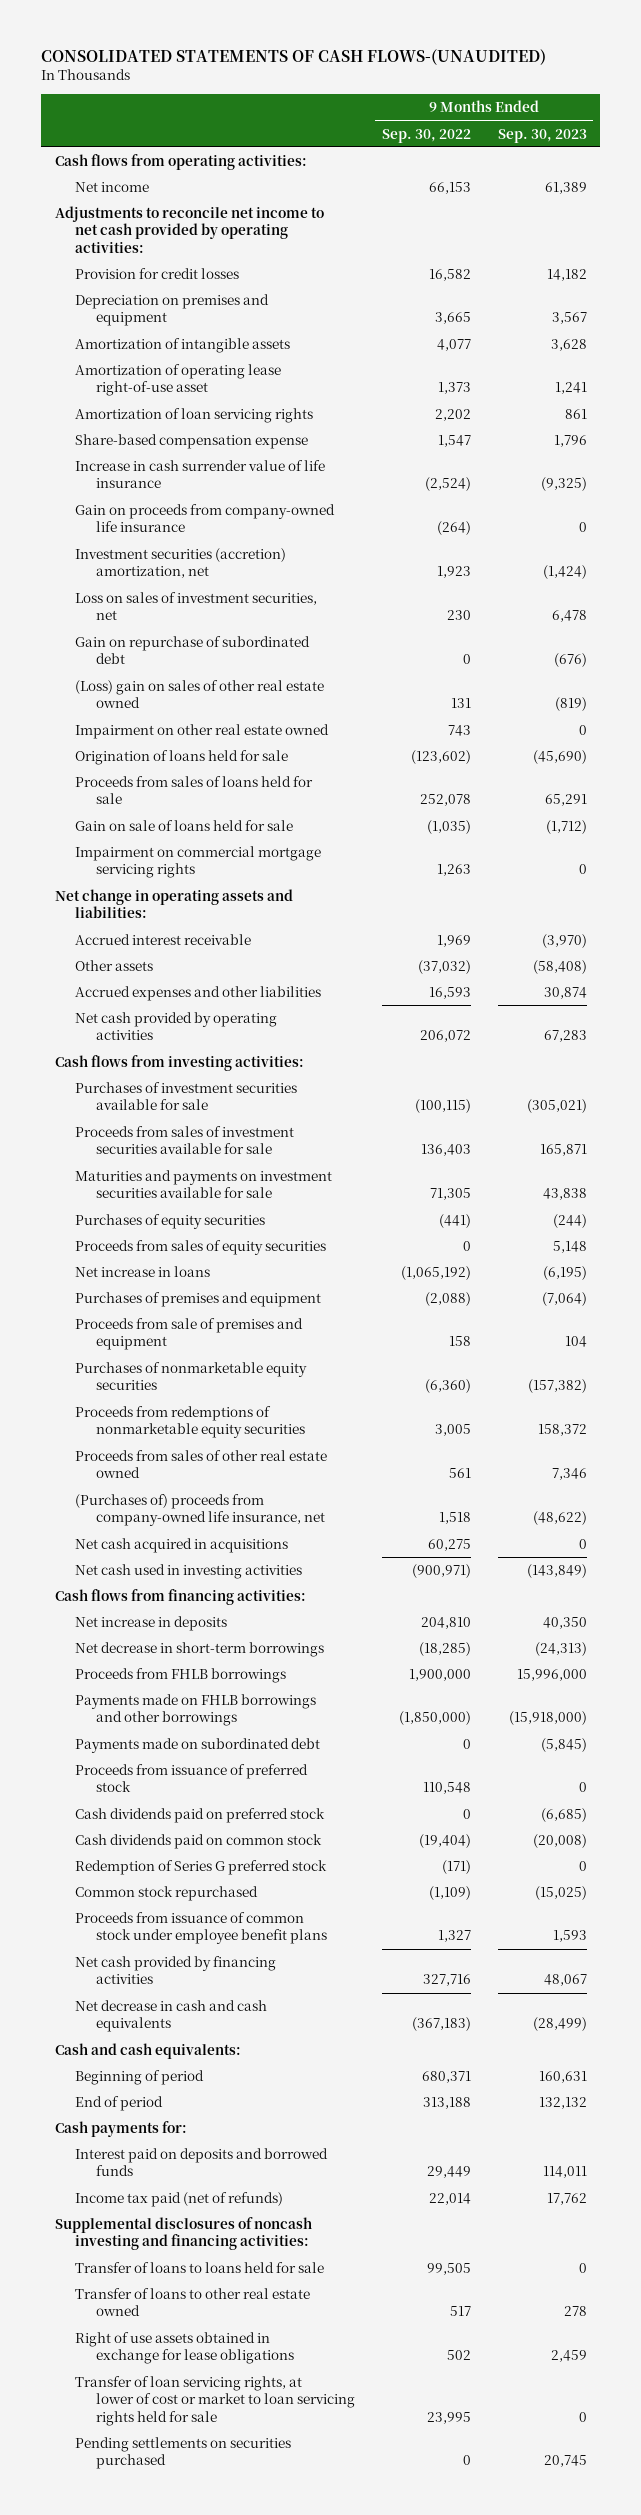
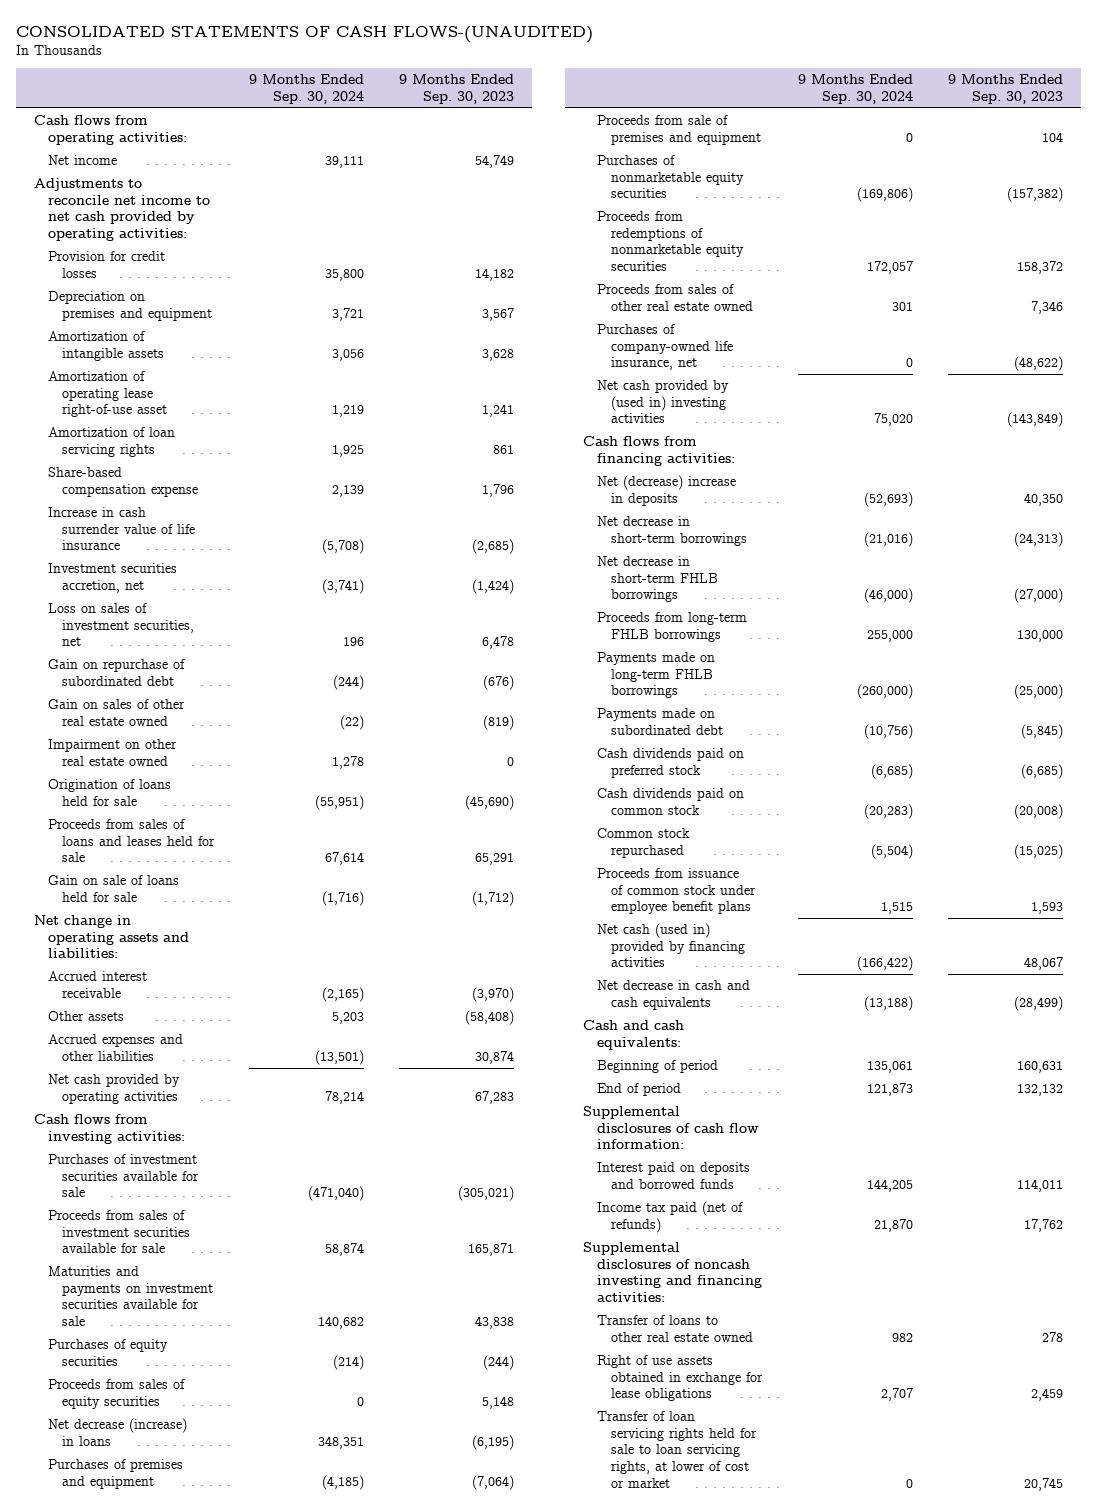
[381,128,471,143] Sep. 30, 2022 -> none
none -> [249,74,365,104] 9 Months Ended Sep. 30, 2024
[544,182,587,195] 61,389 -> [475,155,515,169] 54,749
[75,504,336,533] Gain on proceeds from company-owned life insurance -> none
[540,477,587,492] (9,325) -> [472,539,515,555] (2,685)
[75,548,287,579] Investment securities (accretion) amortization, net -> [47,563,177,593] Investment securities accretion, net
[75,680,325,709] (Loss) gain on sales of other real estate owned -> [47,699,185,726] Gain on sales of other real estate owned
[75,776,314,805] Proceeds from sales of loans held for sale -> [47,819,215,863] Proceeds from sales of loans and leases held for sale
[75,846,322,879] Impairment on commercial mortgage servicing rights -> none
[75,1266,211,1278] Net increase in loans -> [47,1418,187,1446] Net decrease (increase) in loans
[75,1538,289,1554] Net cash acquired in acquisitions -> none
[75,1494,325,1527] (Purchases of) proceeds from company-owned life insurance, net -> [596,324,733,371] Purchases of company-owned life insurance, net
[75,1564,303,1580] Net cash used in investing activities -> [596,380,729,424] Net cash provided by (used in) investing activities
[75,1616,228,1632] Net increase in deposits -> [596,475,736,506] Net (decrease) increase in deposits
none -> [596,556,718,603] Net decrease in short-term FHLB borrowings
[75,1668,287,1684] Proceeds from FHLB borrowings -> [596,612,747,642] Proceeds from long-term FHLB borrowings
[516,1669,587,1682] 15,996,000 -> [1017,629,1064,642] 130,000
[75,1694,317,1727] Payments made on FHLB borrowings and other borrowings -> [596,652,715,699] Payments made on long-term FHLB borrowings
[508,1711,587,1726] (15,918,000) -> [1014,684,1064,700] (25,000)
[75,1764,309,1793] Proceeds from issuance of preferred stock -> none
[75,1860,328,1876] Redemption of Series G preferred stock -> none
[75,1956,277,1985] Net cash provided by financing activities -> [596,923,745,968] Net cash (used in) provided by financing activities
[54,2121,187,2138] Cash payments for: -> [582,1106,759,1150] Supplemental disclosures of cash flow information:
[75,2262,325,2274] Transfer of loans to loans held for sale -> none
[75,2437,292,2470] Pending settlements on securities purchased -> none
[75,2376,355,2426] Transfer of loan servicing rights, at lower of cost or market to loan servicing rights held for sale -> [596,1411,757,1488] Transfer of loan servicing rights held for sale to loan servicing rights, at lower of cost or market
[578,2411,587,2422] 0 -> [1024,1477,1064,1491] 20,745

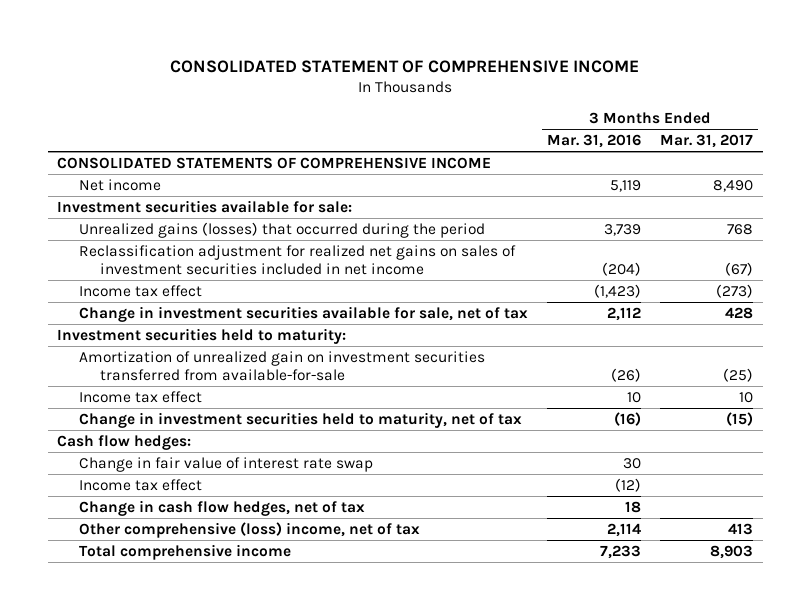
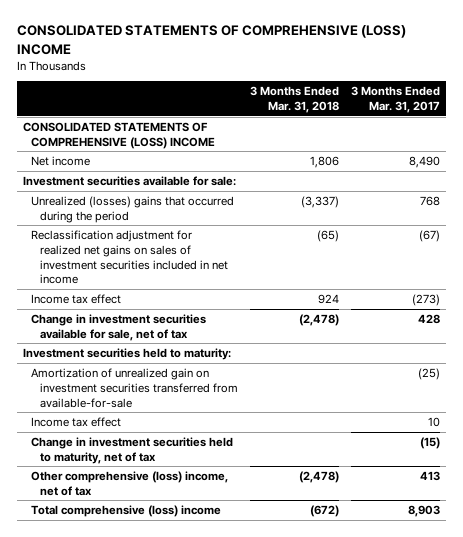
[170,59,640,73] CONSOLIDATED STATEMENT OF COMPREHENSIVE INCOME -> [17,25,407,55] CONSOLIDATED STATEMENTS OF COMPREHENSIVE (LOSS) INCOME
[546,134,641,149] Mar. 31, 2016 -> none
none -> [249,86,339,114] 3 Months Ended Mar. 31, 2018
[57,156,492,169] CONSOLIDATED STATEMENTS OF COMPREHENSIVE INCOME -> [23,121,216,149] CONSOLIDATED STATEMENTS OF COMPREHENSIVE (LOSS) INCOME
[78,221,485,238] Unrealized gains (losses) that occurred during the period -> [31,195,235,223] Unrealized (losses) gains that occurred during the period
[57,434,192,450] Cash flow hedges: -> none
[78,456,373,472] Change in fair value of interest rate swap -> none
[78,478,202,491] Income tax effect -> none
[78,499,365,516] Change in cash flow hedges, net of tax -> none
[78,543,291,560] Total comprehensive income -> [31,504,222,517] Total comprehensive (loss) income

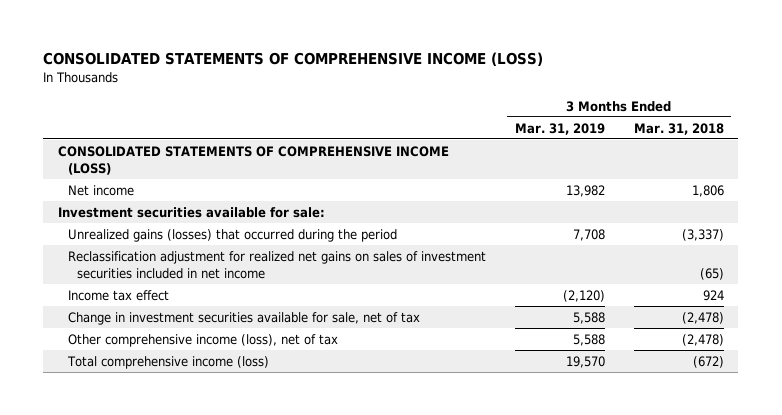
[17,25,407,55] CONSOLIDATED STATEMENTS OF COMPREHENSIVE (LOSS) INCOME -> [43,51,544,66] CONSOLIDATED STATEMENTS OF COMPREHENSIVE INCOME (LOSS)
[350,86,440,114] 3 Months Ended Mar. 31, 2017 -> none
none -> [514,122,605,135] Mar. 31, 2019
[23,121,216,149] CONSOLIDATED STATEMENTS OF COMPREHENSIVE (LOSS) INCOME -> [57,145,449,175] CONSOLIDATED STATEMENTS OF COMPREHENSIVE INCOME (LOSS)
[31,195,235,223] Unrealized (losses) gains that occurred during the period -> [67,228,397,242] Unrealized gains (losses) that occurred during the period
[23,347,232,360] Investment securities held to maturity: -> none
[31,367,238,408] Amortization of unrealized gain on investment securities transferred from available-for-sale -> none
[31,416,122,427] Income tax effect -> none
[31,436,234,464] Change in investment securities held to maturity, net of tax -> none
[31,470,229,496] Other comprehensive (loss) income, net of tax -> [67,333,338,347] Other comprehensive income (loss), net of tax
[31,504,222,517] Total comprehensive (loss) income -> [66,355,269,369] Total comprehensive income (loss)

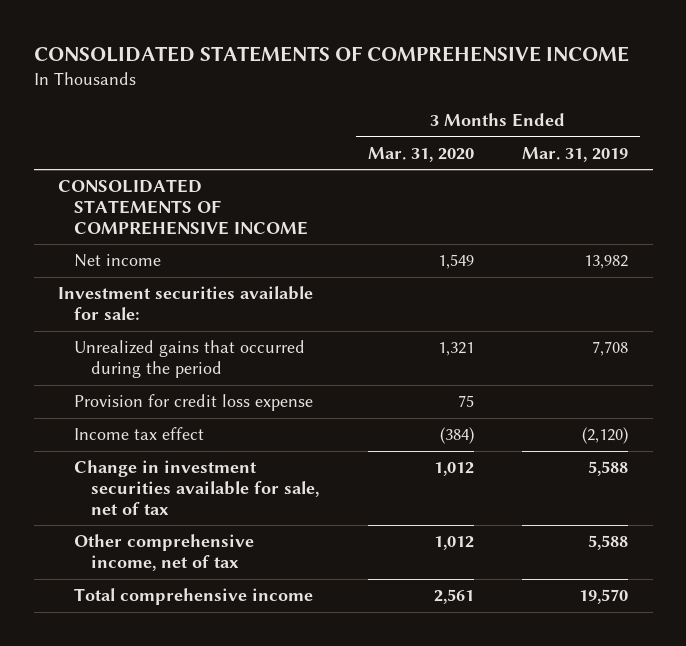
[43,51,544,66] CONSOLIDATED STATEMENTS OF COMPREHENSIVE INCOME (LOSS) -> [33,46,629,63] CONSOLIDATED STATEMENTS OF COMPREHENSIVE INCOME
[633,122,724,135] Mar. 31, 2018 -> none
none -> [367,146,474,162] Mar. 31, 2020
[57,145,449,175] CONSOLIDATED STATEMENTS OF COMPREHENSIVE INCOME (LOSS) -> [57,179,309,235] CONSOLIDATED STATEMENTS OF COMPREHENSIVE INCOME
[67,250,486,279] Reclassification adjustment for realized net gains on sales of investment securities included in net income -> none
[67,228,397,242] Unrealized gains (losses) that occurred during the period -> [74,340,306,378] Unrealized gains that occurred during the period
none -> [74,394,314,412] Provision for credit loss expense
[67,333,338,347] Other comprehensive income (loss), net of tax -> [74,534,255,571] Other comprehensive income, net of tax
[66,355,269,369] Total comprehensive income (loss) -> [74,588,314,606] Total comprehensive income

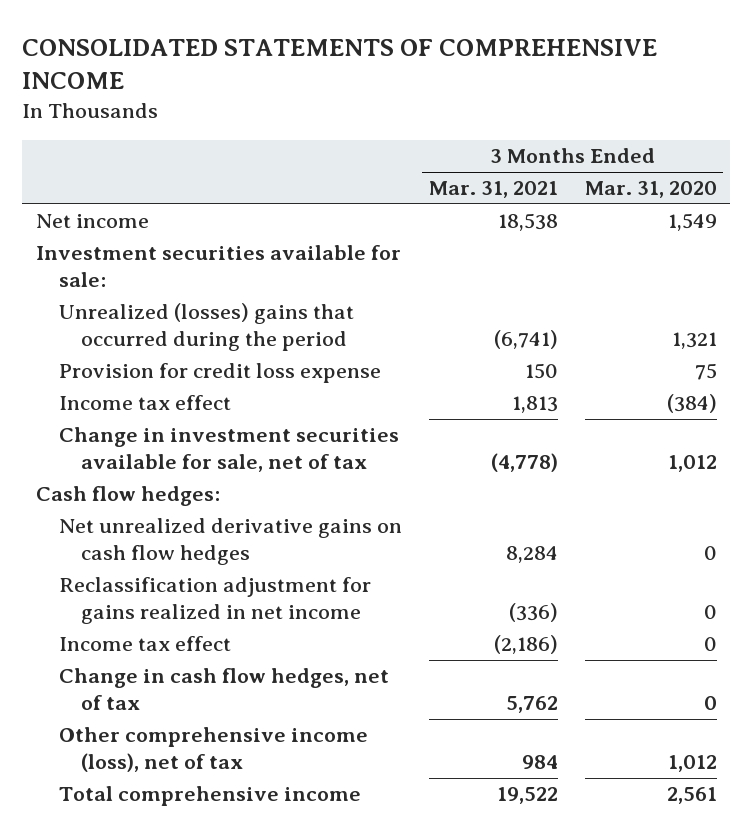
[522,146,629,162] Mar. 31, 2019 -> none
none -> [428,181,558,199] Mar. 31, 2021
[57,179,309,235] CONSOLIDATED STATEMENTS OF COMPREHENSIVE INCOME -> none
[74,340,306,378] Unrealized gains that occurred during the period -> [58,303,354,352] Unrealized (losses) gains that occurred during the period
none -> [35,486,220,507] Cash flow hedges:
none -> [58,518,402,566] Net unrealized derivative gains on cash flow hedges
none -> [58,577,371,625] Reclassification adjustment for gains realized in net income
none -> [58,636,231,652] Income tax effect
none -> [58,668,389,711] Change in cash flow hedges, net of tax
[74,534,255,571] Other comprehensive income, net of tax -> [58,727,368,773] Other comprehensive income (loss), net of tax

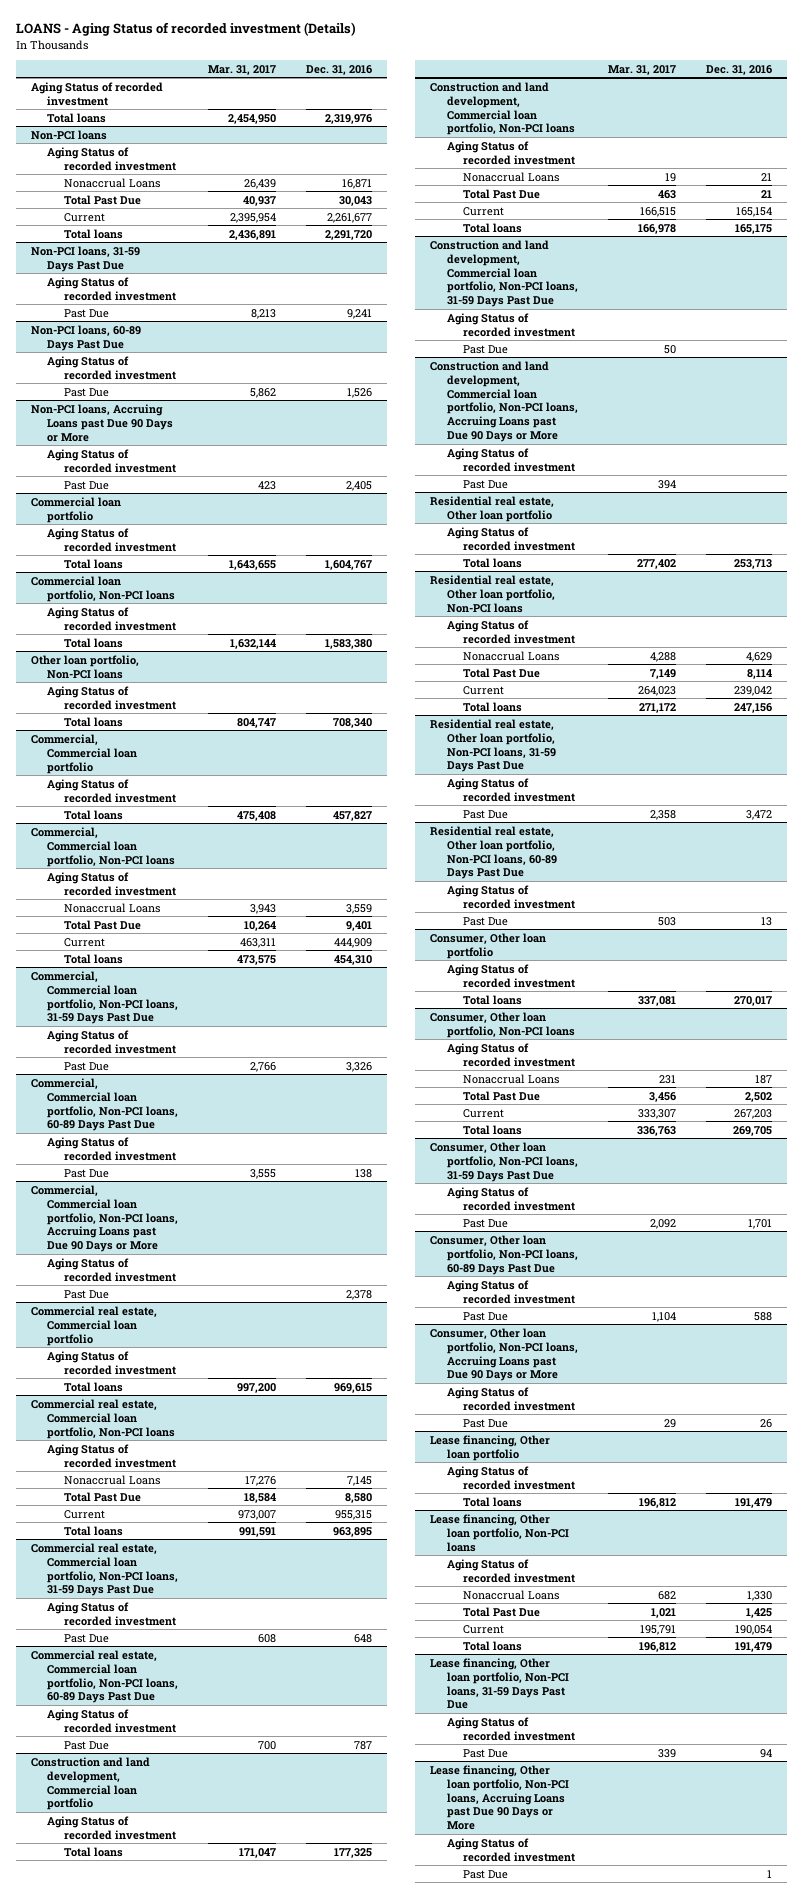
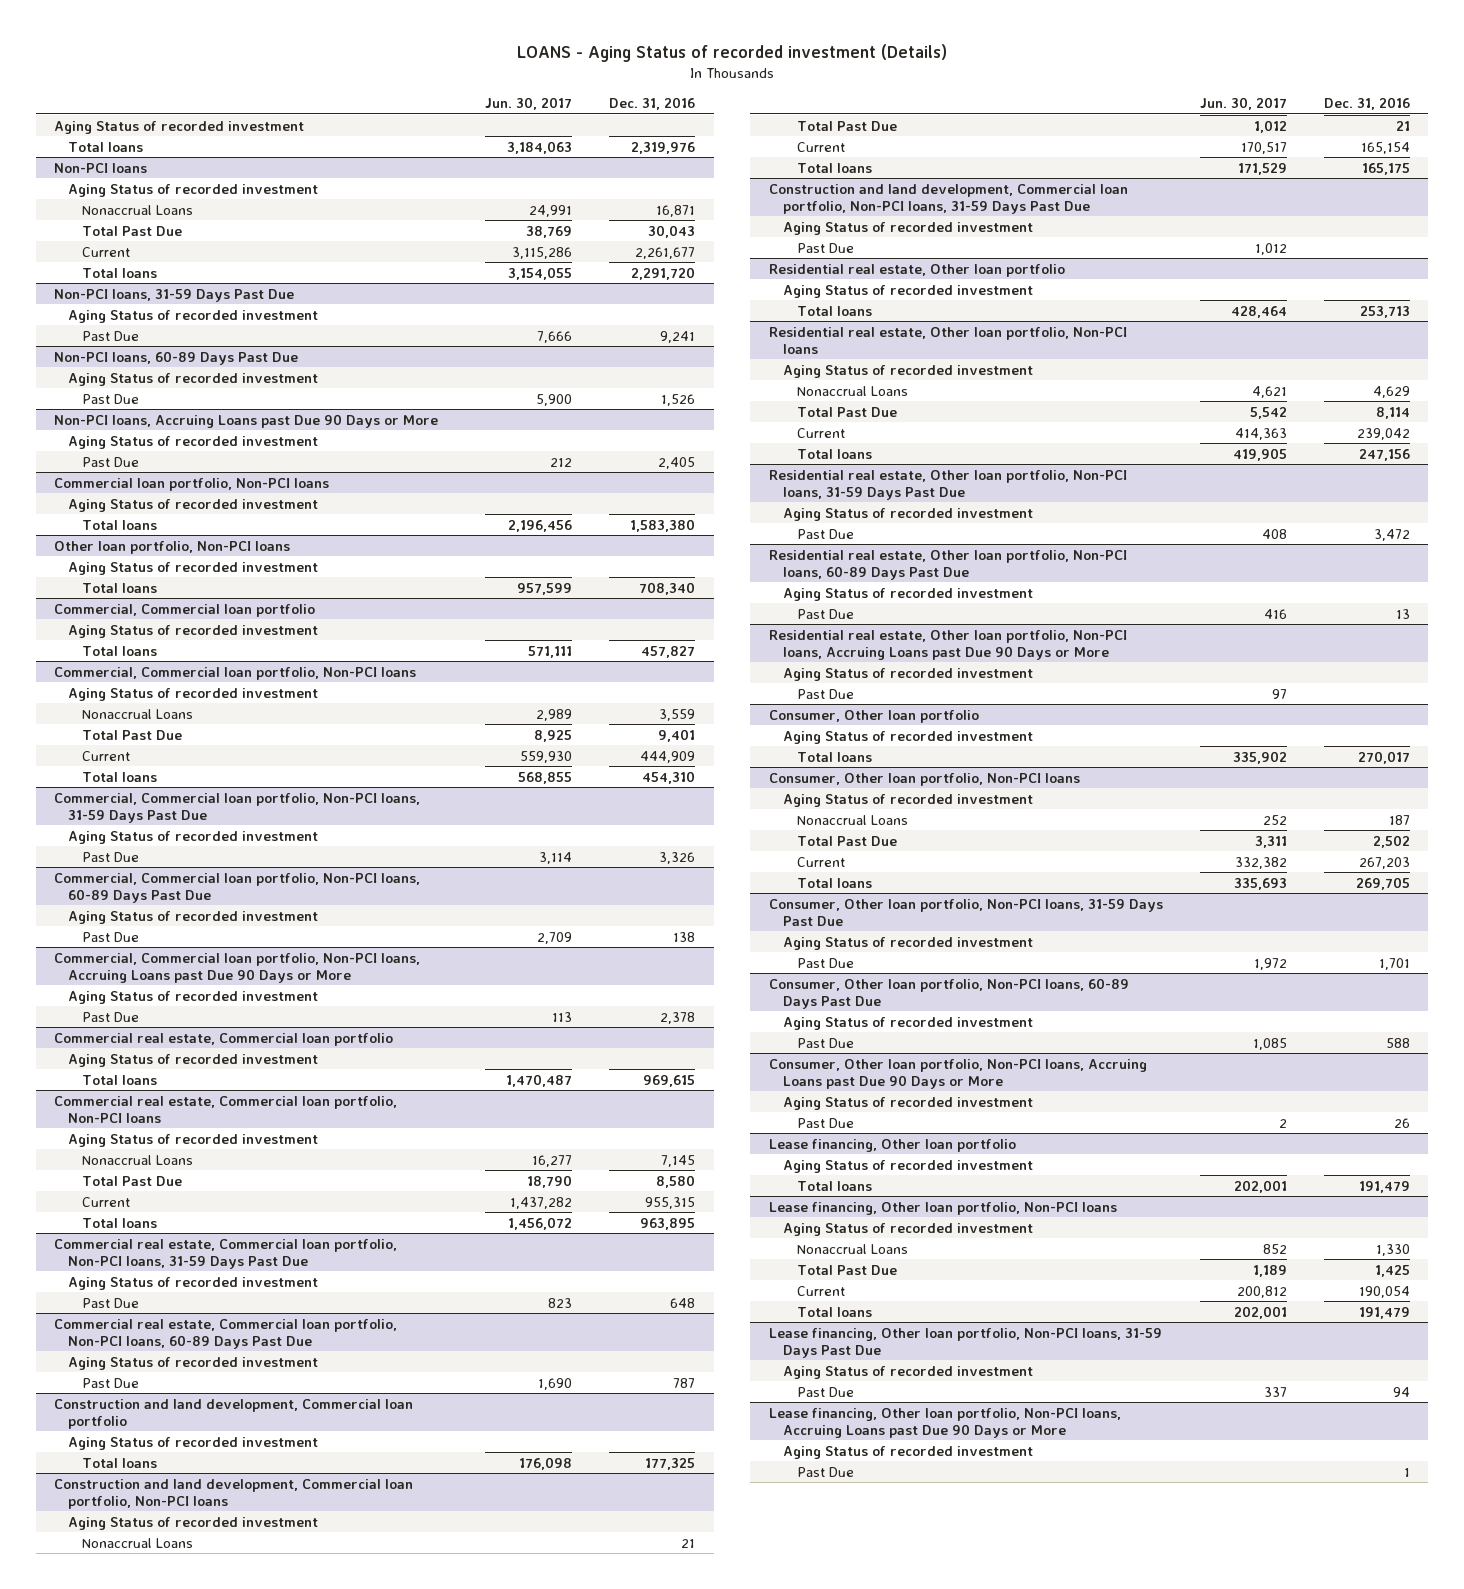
[208,64,277,75] Mar. 31, 2017 -> none
none -> [485,97,573,111] Jun. 30, 2017
[30,496,121,523] Commercial loan portfolio -> none
[47,527,176,552] Aging Status of recorded investment -> none
[63,558,123,569] Total loans -> none
[430,360,578,443] Construction and land development, Commercial loan portfolio, Non-PCI loans, Accruing Loans past Due 90 Days or More -> none
[446,447,576,472] Aging Status of recorded investment -> none
[463,479,509,489] Past Due -> none
none -> [768,629,1127,660] Residential real estate, Other loan portfolio, Non-PCI loans, Accruing Loans past Due 90 Days or More
none -> [782,667,1033,681] Aging Status of recorded investment
none -> [796,688,854,699] Past Due

